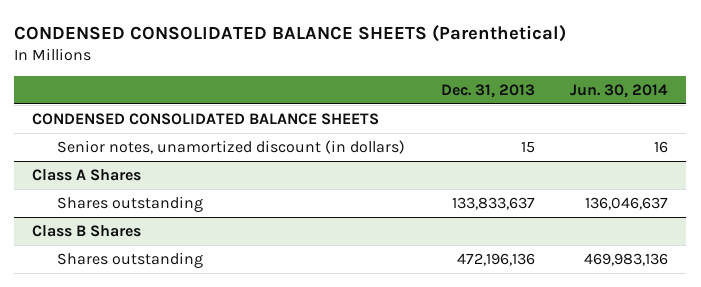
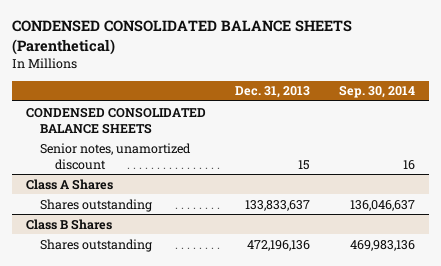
[570,84,669,99] Jun. 30, 2014 -> none
none -> [338,85,415,99] Sep. 30, 2014
[56,139,405,154] Senior notes, unamortized discount (in dollars) -> [40,142,192,170] Senior notes, unamortized discount

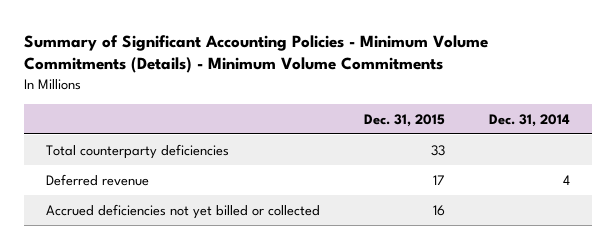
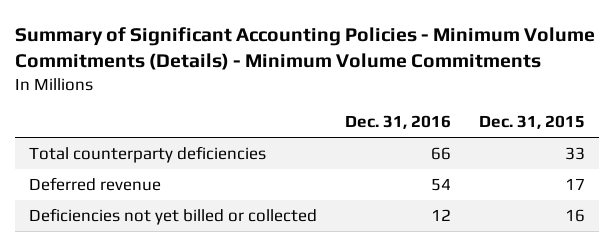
[488,113,570,127] Dec. 31, 2014 -> none
none -> [344,115,451,130] Dec. 31, 2016
[45,203,320,219] Accrued deficiencies not yet billed or collected -> [28,207,317,225] Deficiencies not yet billed or collected

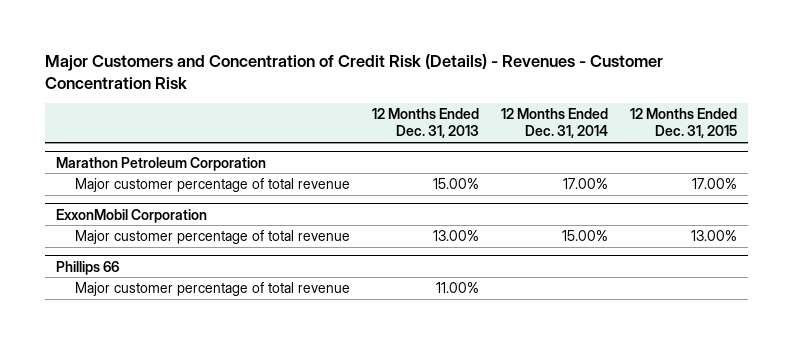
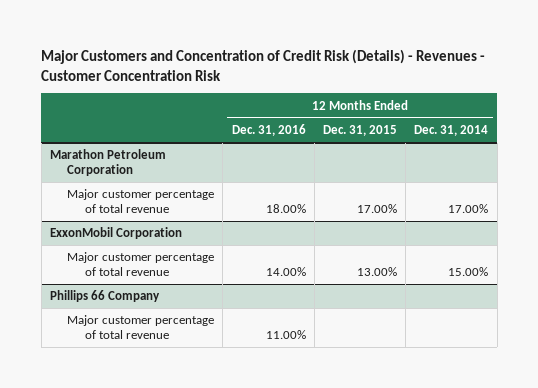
[371,108,479,139] 12 Months Ended Dec. 31, 2013 -> none
none -> [231,123,306,136] Dec. 31, 2016
[55,260,119,275] Phillips 66 -> [49,290,160,303] Phillips 66 Company

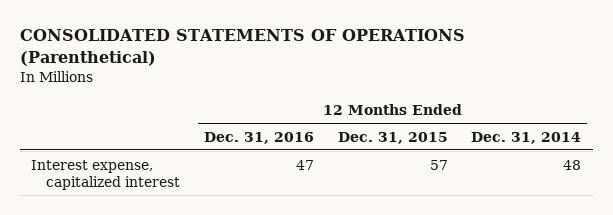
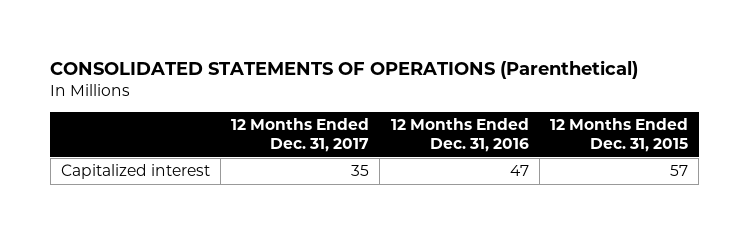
[471,131,582,144] Dec. 31, 2014 -> none
none -> [231,117,370,153] 12 Months Ended Dec. 31, 2017
[31,159,180,190] Interest expense, capitalized interest -> [60,164,210,180] Capitalized interest

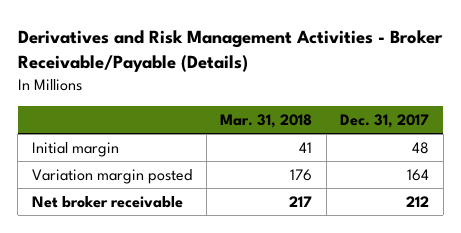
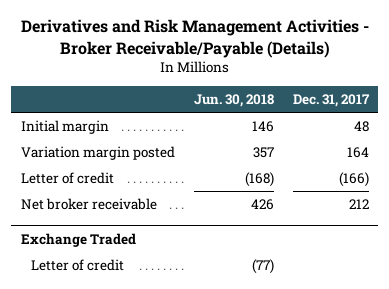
[220,114,313,129] Mar. 31, 2018 -> none
none -> [193,93,274,107] Jun. 30, 2018
none -> [20,172,114,185] Letter of credit
none -> [20,232,136,247] Exchange Traded
none -> [30,259,124,272] Letter of credit

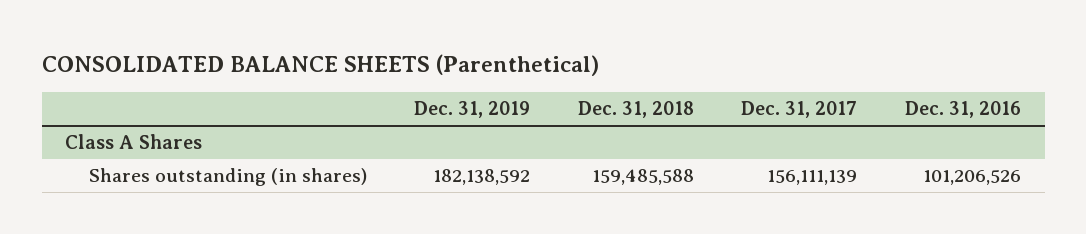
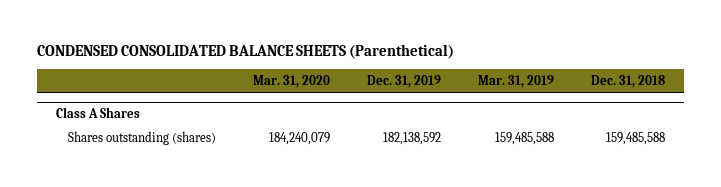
[41,54,599,77] CONSOLIDATED BALANCE SHEETS (Parenthetical) -> [37,44,455,60] CONDENSED CONSOLIDATED BALANCE SHEETS (Parenthetical)
[741,101,858,119] Dec. 31, 2017 -> none
[904,101,1021,119] Dec. 31, 2016 -> none
none -> [253,74,331,88] Mar. 31, 2020
none -> [478,74,555,88] Mar. 31, 2019
[88,168,367,187] Shares outstanding (in shares) -> [67,131,216,146] Shares outstanding (shares)

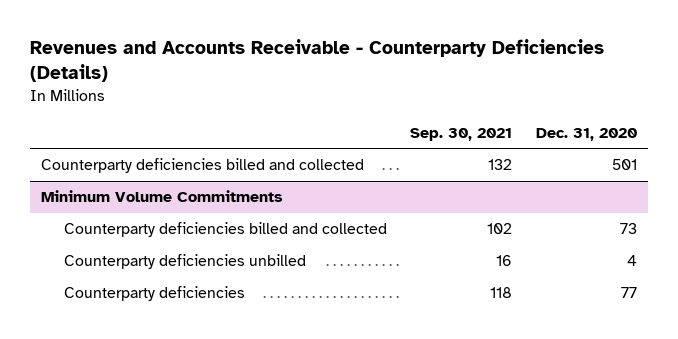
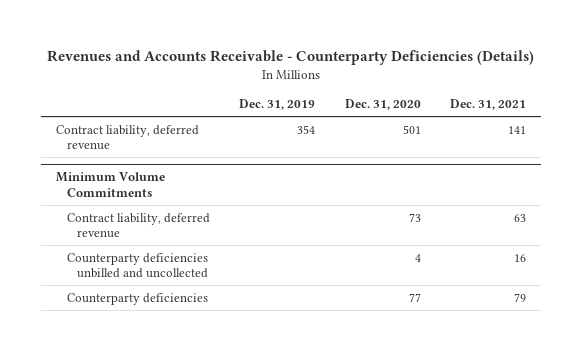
[410,127,513,141] Sep. 30, 2021 -> none
none -> [239,99,316,111] Dec. 31, 2019
none -> [450,99,527,111] Dec. 31, 2021
[41,158,365,174] Counterparty deficiencies billed and collected -> [55,124,199,151] Contract liability, deferred revenue
[64,222,388,238] Counterparty deficiencies billed and collected -> [66,212,210,239] Contract liability, deferred revenue
[64,254,307,270] Counterparty deficiencies unbilled -> [66,252,209,279] Counterparty deficiencies unbilled and uncollected

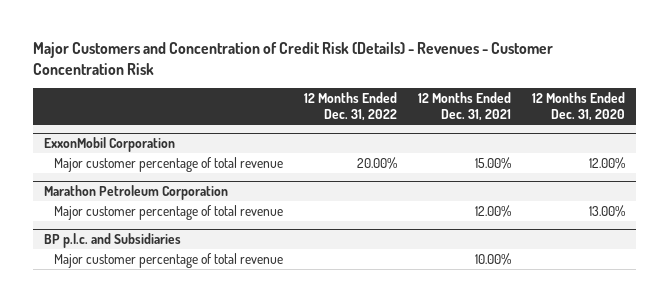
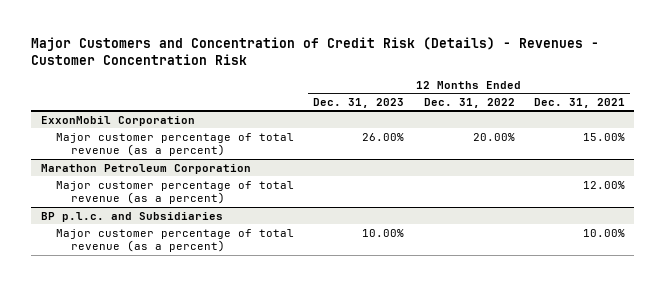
[532,92,626,122] 12 Months Ended Dec. 31, 2020 -> none
none -> [313,97,405,108] Dec. 31, 2023
[54,156,284,172] Major customer percentage of total revenue -> [55,132,294,157] Major customer percentage of total revenue (as a percent)
[54,204,284,220] Major customer percentage of total revenue -> [55,180,294,205] Major customer percentage of total revenue (as a percent)
[54,252,284,268] Major customer percentage of total revenue -> [55,228,294,253] Major customer percentage of total revenue (as a percent)

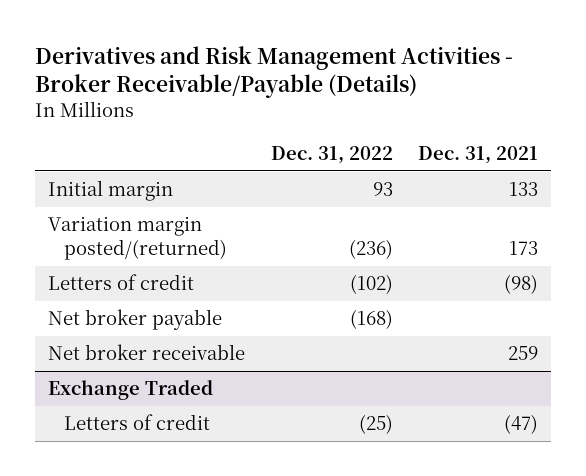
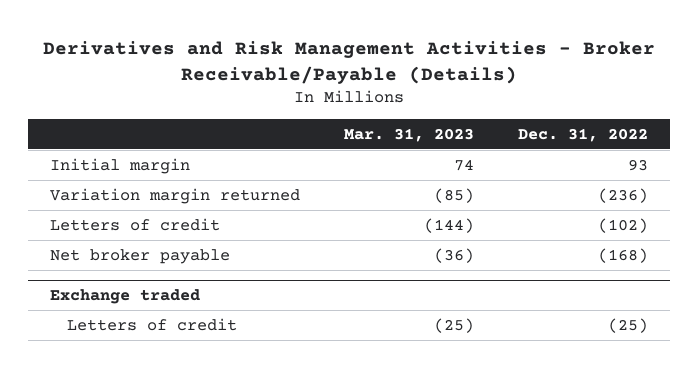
[418,146,539,165] Dec. 31, 2021 -> none
none -> [343,127,474,142] Mar. 31, 2023
[48,216,228,260] Variation margin posted/(returned) -> [49,187,300,204] Variation margin returned
[48,344,246,361] Net broker receivable -> none
[48,380,214,401] Exchange Traded -> [49,289,200,305] Exchange traded

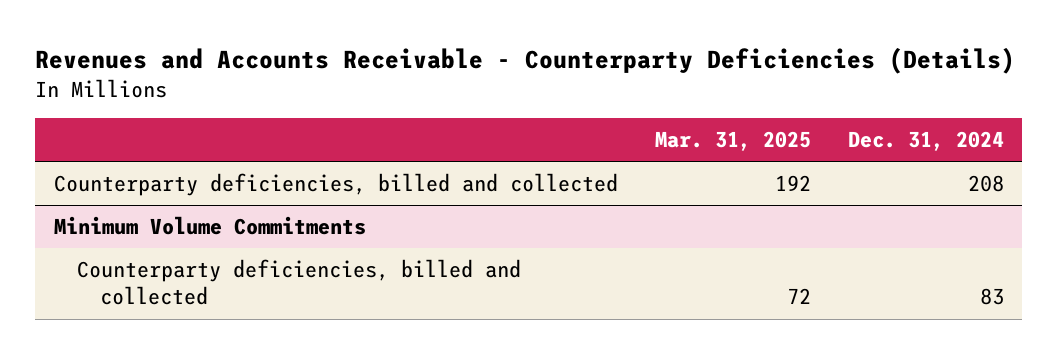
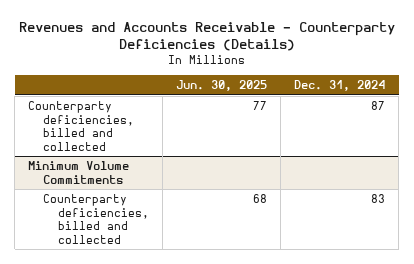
[654,131,811,152] Mar. 31, 2025 -> none
none -> [176,80,268,92] Jun. 30, 2025
[967,175,1004,193] 208 -> [371,101,386,111] 87

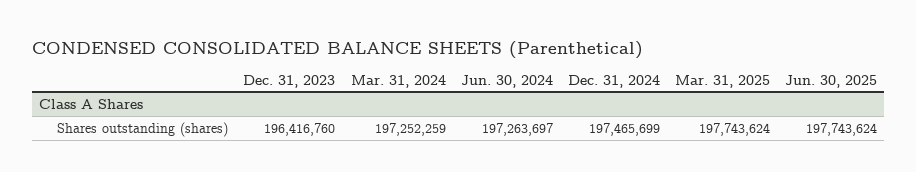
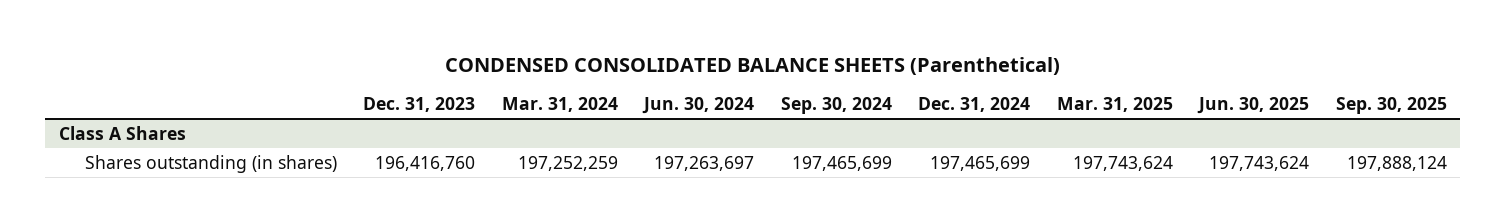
none -> [780,97,892,115] Sep. 30, 2024
none -> [1335,97,1447,115] Sep. 30, 2025
[57,121,229,137] Shares outstanding (shares) -> [85,154,338,173] Shares outstanding (in shares)

